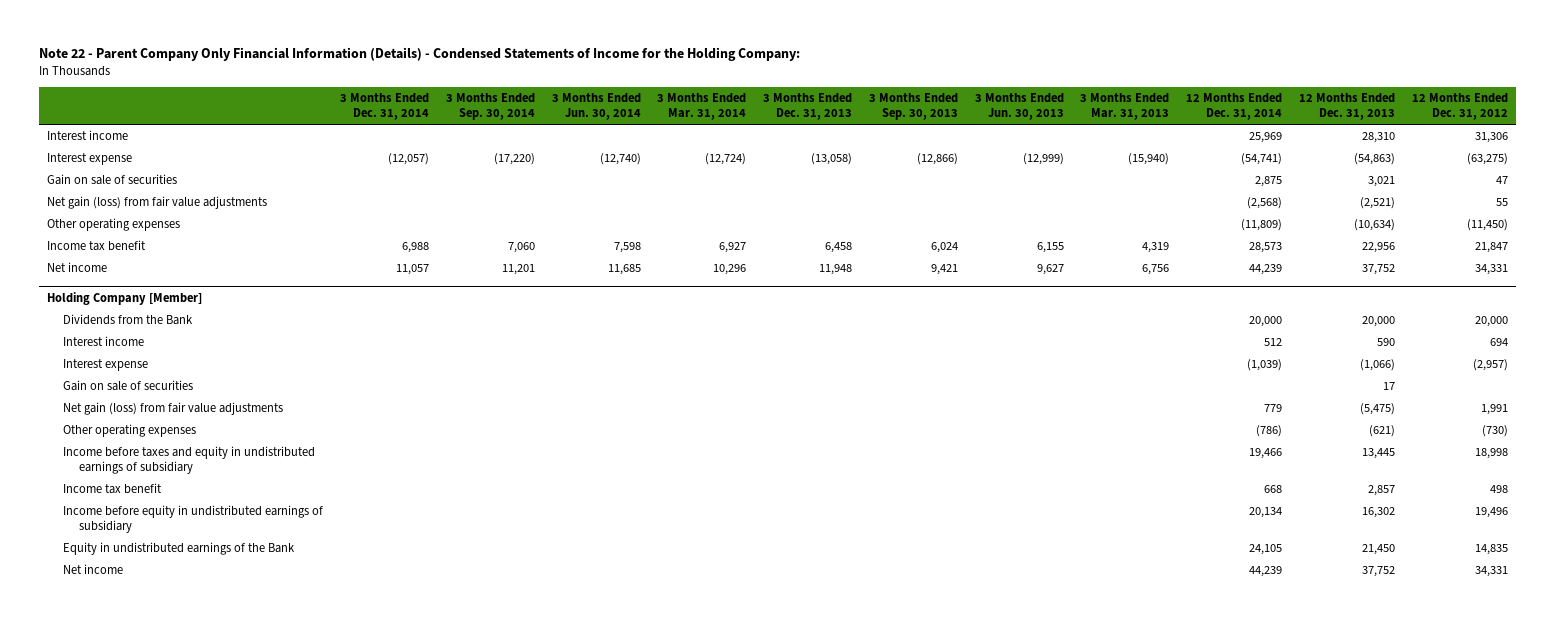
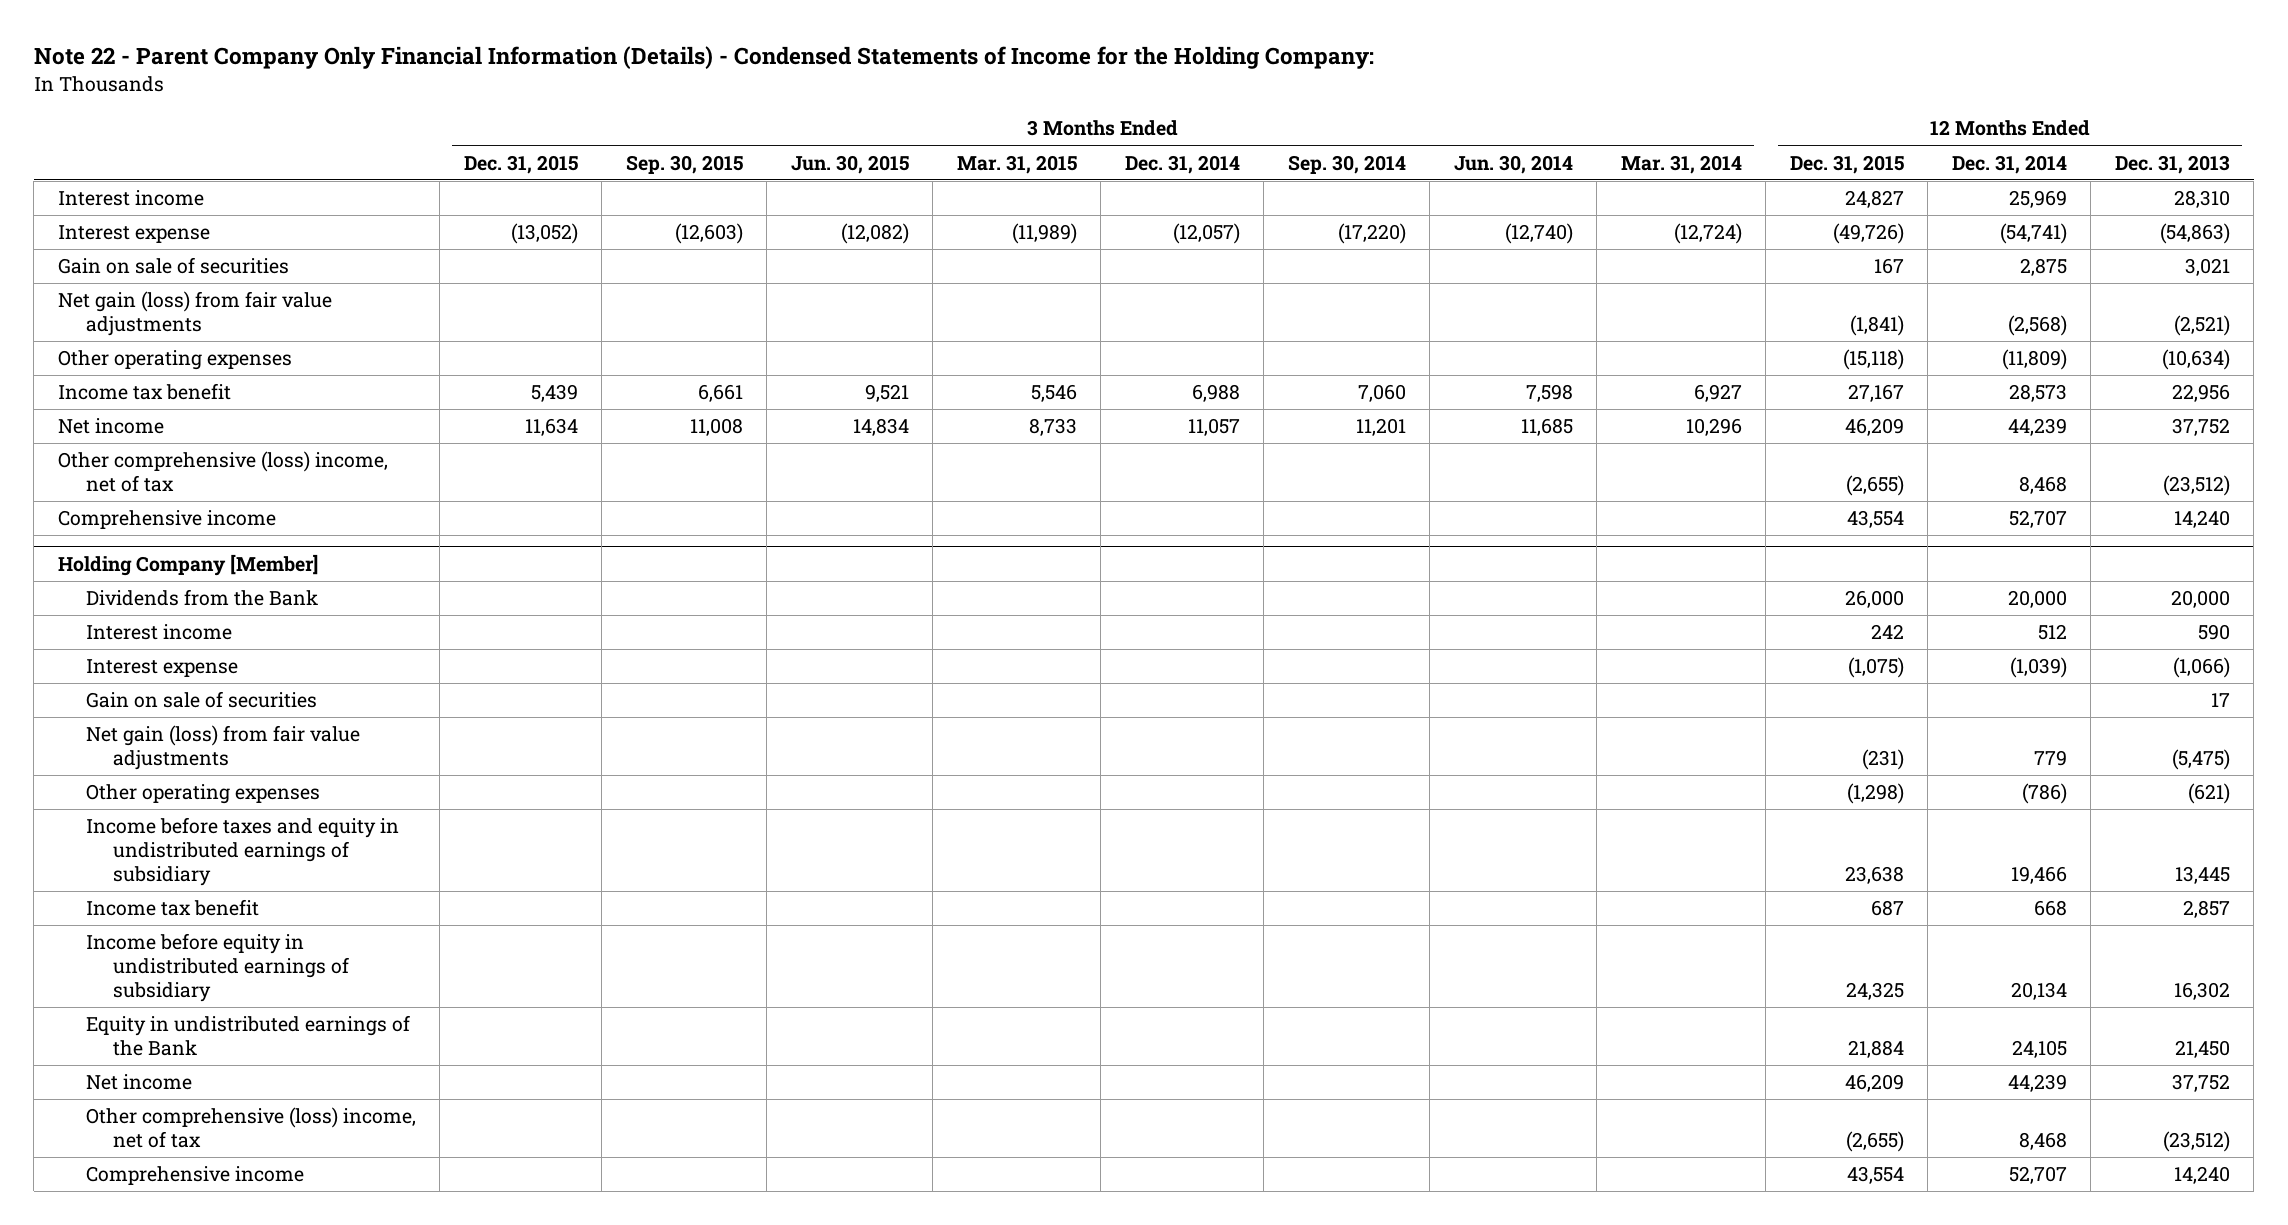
[763,92,853,121] 3 Months Ended Dec. 31, 2013 -> none
[868,92,958,121] 3 Months Ended Sep. 30, 2013 -> none
[974,92,1064,121] 3 Months Ended Jun. 30, 2013 -> none
[1080,92,1170,121] 3 Months Ended Mar. 31, 2013 -> none
[1411,92,1508,121] 12 Months Ended Dec. 31, 2012 -> none
none -> [463,154,578,174] Dec. 31, 2015
none -> [625,154,743,174] Sep. 30, 2015
none -> [790,154,909,174] Jun. 30, 2015
none -> [956,154,1077,174] Mar. 31, 2015
none -> [1789,154,1904,174] Dec. 31, 2015
none -> [57,451,388,493] Other comprehensive (loss) income, net of tax
none -> [57,510,276,530] Comprehensive income
none -> [85,1107,416,1149] Other comprehensive (loss) income, net of tax
none -> [85,1166,304,1186] Comprehensive income

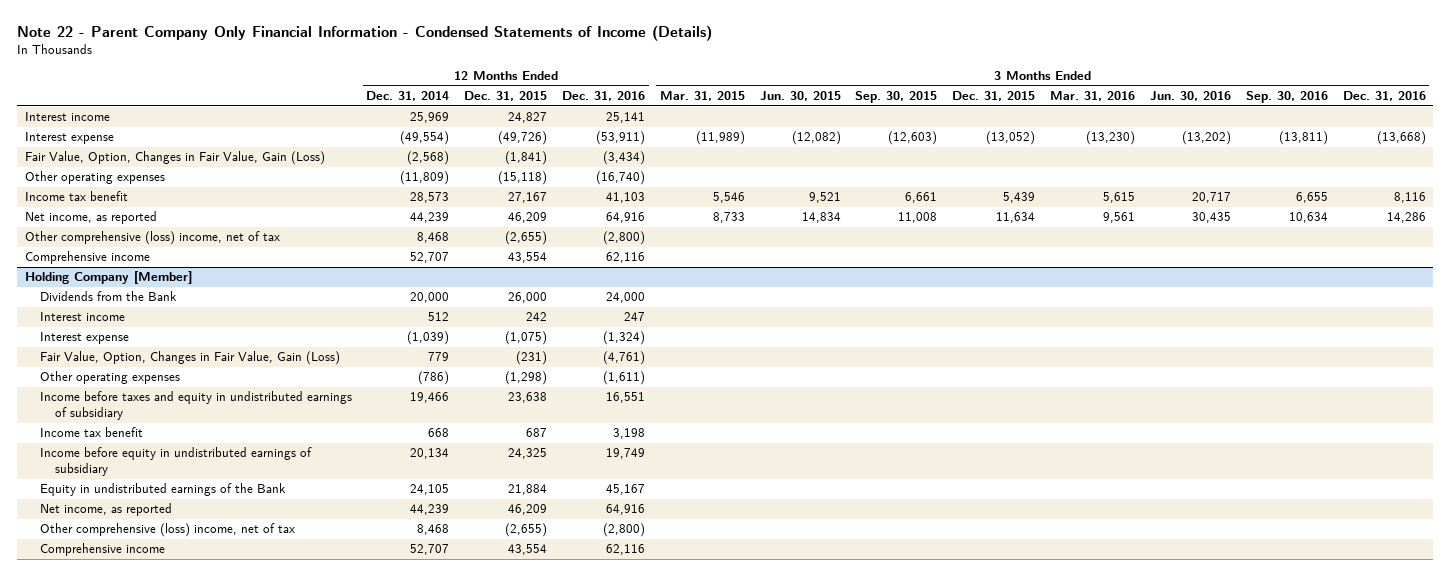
[33,46,1374,70] Note 22 - Parent Company Only Financial Information (Details) - Condensed Statements of Income for the Holding Company: -> [17,24,713,41] Note 22 - Parent Company Only Financial Information - Condensed Statements of Income (Details)
[1124,154,1240,174] Dec. 31, 2014 -> none
[1287,154,1406,174] Sep. 30, 2014 -> none
[1453,154,1573,174] Jun. 30, 2014 -> none
[1620,154,1742,174] Mar. 31, 2014 -> none
[2114,154,2230,174] Dec. 31, 2013 -> none
none -> [562,91,646,102] Dec. 31, 2016
none -> [1050,91,1136,102] Mar. 31, 2016
none -> [1149,91,1231,102] Jun. 30, 2016
none -> [1245,91,1328,104] Sep. 30, 2016
none -> [1342,91,1426,102] Dec. 31, 2016
[57,257,289,275] Gain on sale of securities -> none
[1999,223,2067,245] (54,741) -> [400,131,450,146] (49,554)
[57,291,332,337] Net gain (loss) from fair value adjustments -> [24,151,325,166] Fair Value, Option, Changes in Fair Value, Gain (Loss)
[57,418,164,435] Net income -> [24,211,157,225] Net income, as reported
[85,691,317,709] Gain on sale of securities -> none
[85,725,360,771] Net gain (loss) from fair value adjustments -> [39,351,340,366] Fair Value, Option, Changes in Fair Value, Gain (Loss)
[85,1074,192,1091] Net income -> [39,503,172,517] Net income, as reported

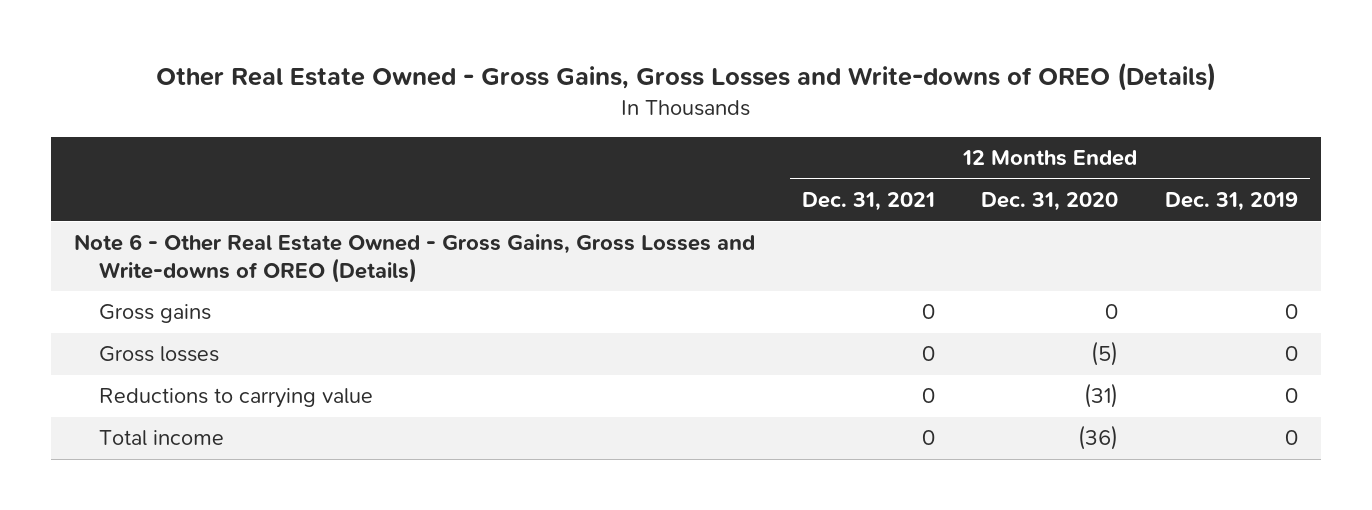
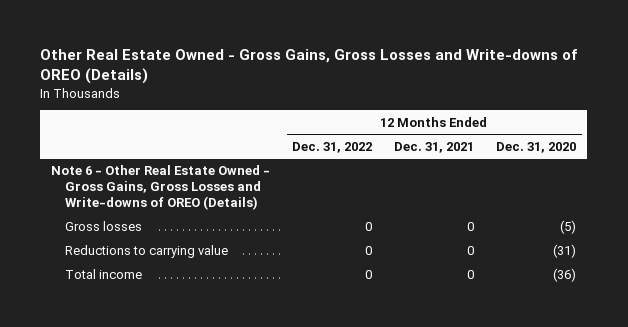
[1164,192,1298,212] Dec. 31, 2019 -> none
none -> [292,141,373,153] Dec. 31, 2022
[99,304,212,324] Gross gains -> none

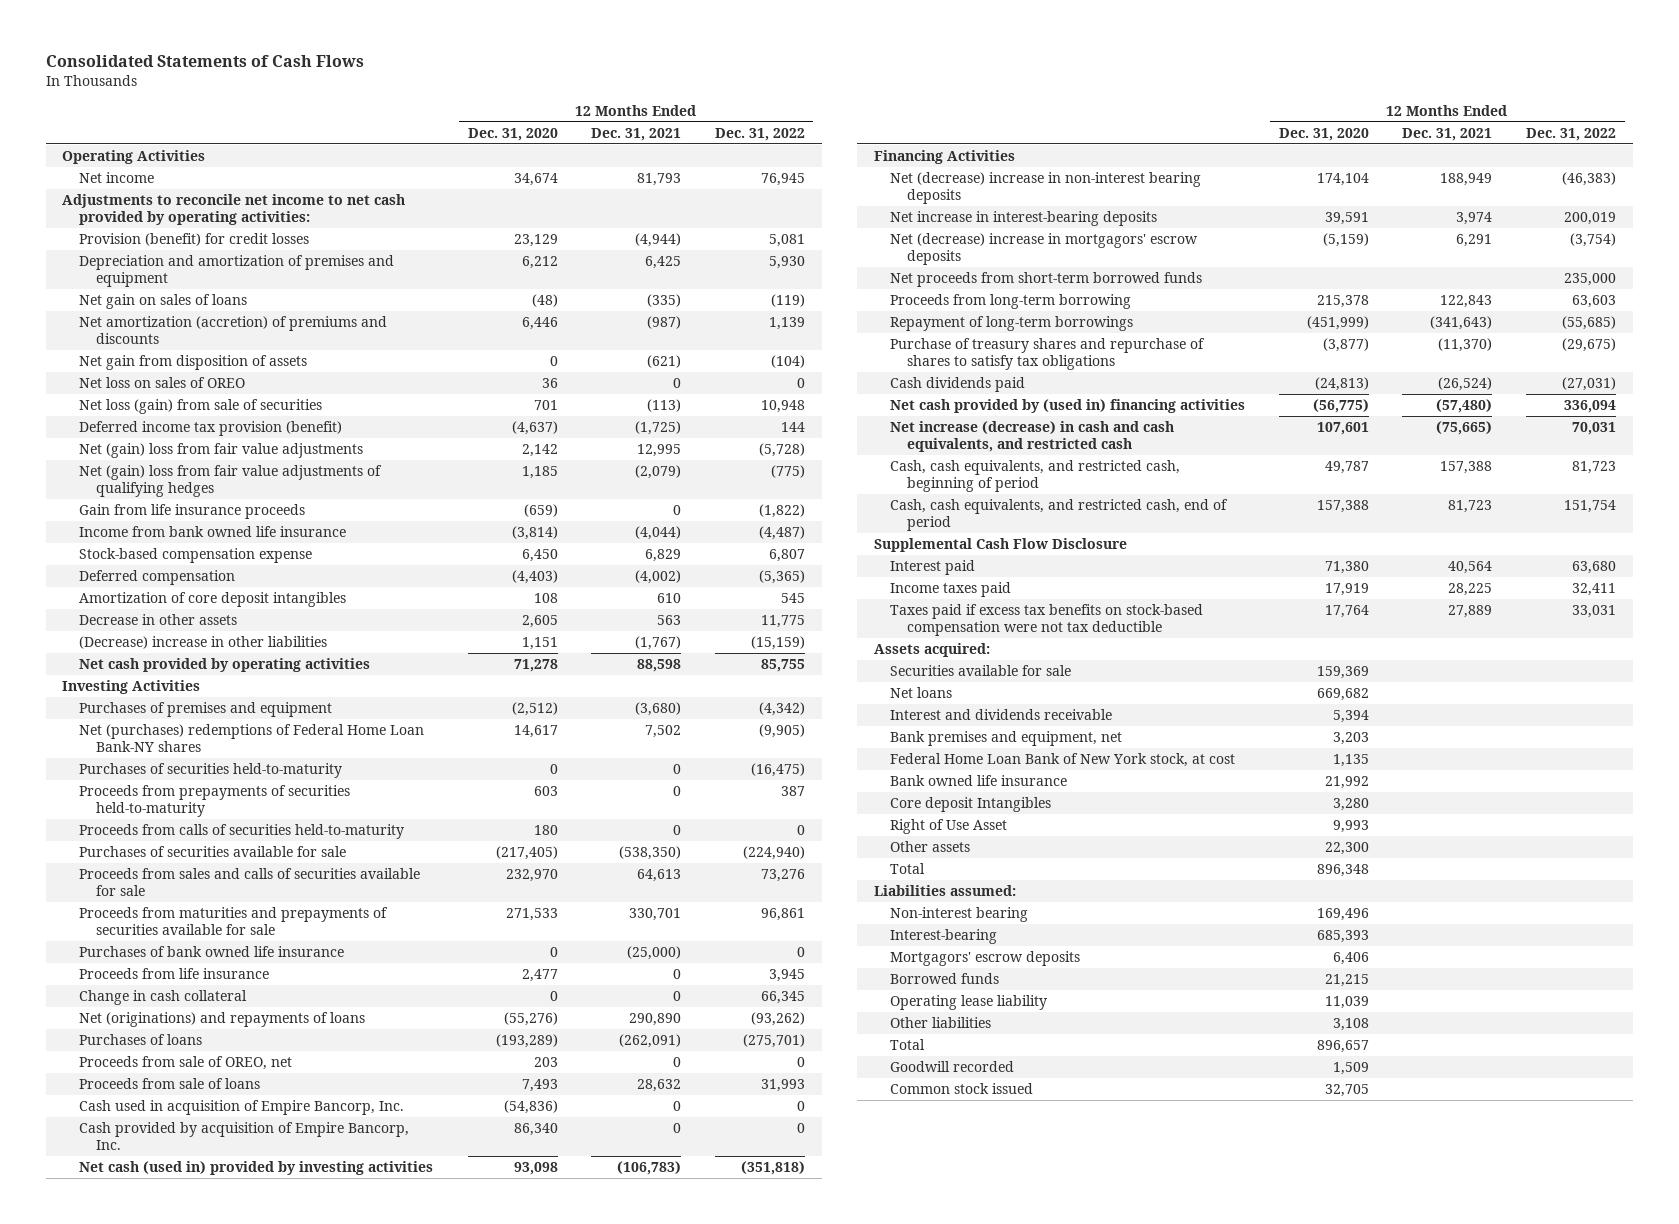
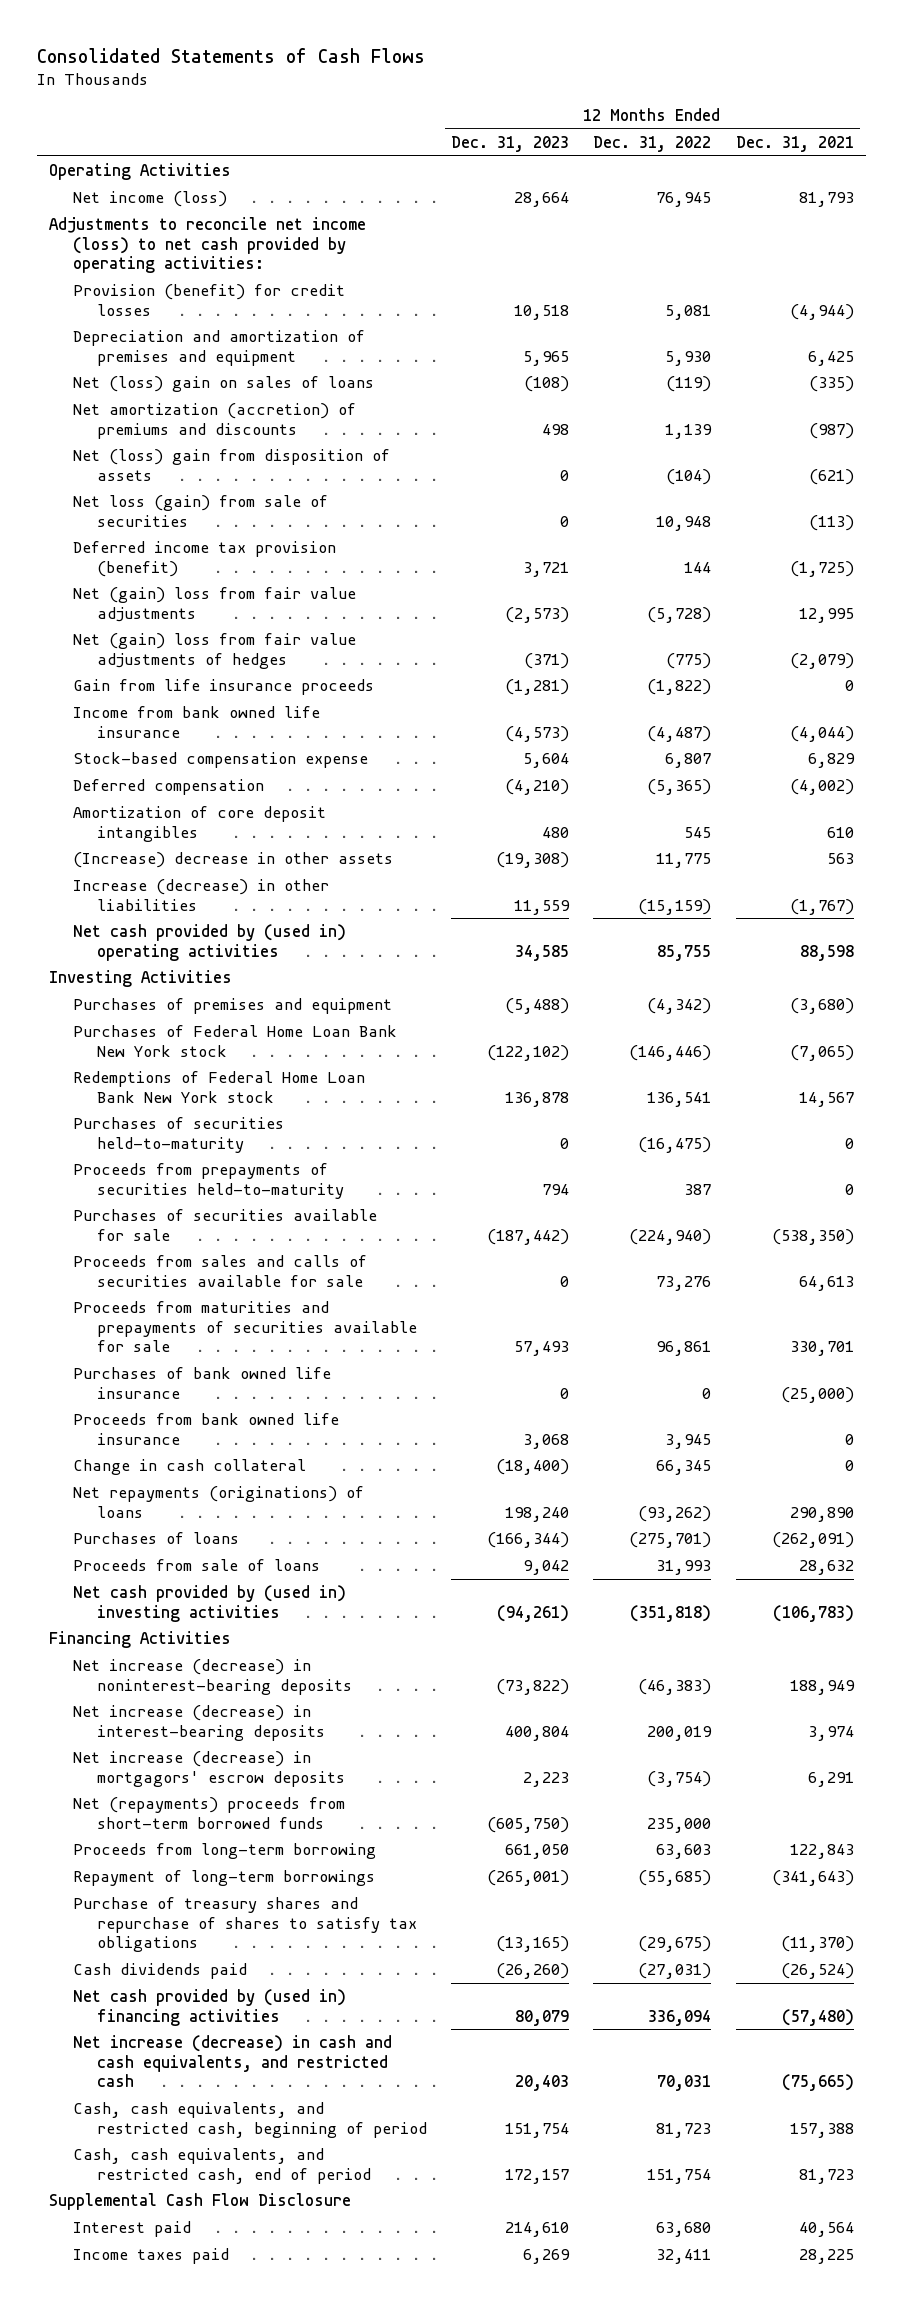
[467,127,558,141] Dec. 31, 2020 -> none
none -> [451,135,570,152] Dec. 31, 2023
[79,171,155,183] Net income -> [73,191,228,208] Net income (loss)
[62,193,406,226] Adjustments to reconcile net income to net cash provided by operating activities: -> [48,217,366,274] Adjustments to reconcile net income (loss) to net cash provided by operating activities:
[79,293,248,309] Net gain on sales of loans -> [73,376,375,393] Net (loss) gain on sales of loans
[79,376,246,388] Net loss on sales of OREO -> none
[79,354,308,370] Net gain from disposition of assets -> [73,449,391,481] Net (loss) gain from disposition of assets
[79,464,383,498] Net (gain) loss from fair value adjustments of qualifying hedges -> [73,633,357,669] Net (gain) loss from fair value adjustments of hedges
[79,613,238,625] Decrease in other assets -> [73,852,394,869] (Increase) decrease in other assets
[79,635,328,649] (Decrease) increase in other liabilities -> [73,879,330,911] Increase (decrease) in other liabilities
[79,657,371,672] Net cash provided by operating activities -> [73,924,347,961] Net cash provided by (used in) operating activities
[79,723,425,753] Net (purchases) redemptions of Federal Home Loan Bank-NY shares -> none
none -> [73,1025,398,1057] Purchases of Federal Home Loan Bank New York stock
none -> [73,1071,366,1103] Redemptions of Federal Home Loan Bank New York stock
[79,823,405,839] Proceeds from calls of securities held-to-maturity -> none
[79,967,270,979] Proceeds from life insurance -> [73,1413,340,1445] Proceeds from bank owned life insurance
[79,1011,366,1027] Net (originations) and repayments of loans -> [73,1486,365,1518] Net repayments (originations) of loans
[79,1055,293,1070] Proceeds from sale of OREO, net -> none
[79,1099,405,1115] Cash used in acquisition of Empire Bancorp, Inc. -> none
[79,1121,410,1151] Cash provided by acquisition of Empire Bancorp, Inc. -> none
[79,1160,434,1175] Net cash (used in) provided by investing activities -> [73,1585,347,1622] Net cash provided by (used in) investing activities
[890,171,1202,205] Net (decrease) increase in non-interest bearing deposits -> [73,1659,353,1695] Net increase (decrease) in noninterest-bearing deposits
[890,210,1158,226] Net increase in interest-bearing deposits -> [73,1705,326,1741] Net increase (decrease) in interest-bearing deposits
[890,232,1199,266] Net (decrease) increase in mortgagors' escrow deposits -> [73,1751,346,1787] Net increase (decrease) in mortgagors' escrow deposits
[890,271,1203,287] Net proceeds from short-term borrowed funds -> [73,1797,346,1829] Net (repayments) proceeds from short-term borrowed funds
[890,603,1204,637] Taxes paid if excess tax benefits on stock-based compensation were not tax deductible -> none
[873,642,990,657] Assets acquired: -> none
[890,664,1072,676] Securities available for sale -> none
[890,686,953,698] Net loans -> none
[890,708,1113,720] Interest and dividends receivable -> none
[890,730,1123,746] Bank premises and equipment, net -> none
[890,752,1236,767] Federal Home Loan Bank of New York stock, at cost -> none
[890,774,1068,786] Bank owned life insurance -> none
[890,796,1052,812] Core deposit Intangibles -> none
[890,818,1008,834] Right of Use Asset -> none
[890,840,971,852] Other assets -> none
[890,862,926,874] Total -> none
[873,884,1016,896] Liabilities assumed: -> none
[890,906,1029,922] Non-interest bearing -> none
[890,928,998,944] Interest-bearing -> none
[890,950,1081,966] Mortgagors' escrow deposits -> none
[890,972,1000,984] Borrowed funds -> none
[890,994,1048,1010] Operating lease liability -> none
[890,1016,992,1028] Other liabilities -> none
[890,1038,926,1050] Total -> none
[890,1060,1015,1072] Goodwill recorded -> none
[890,1082,1034,1094] Common stock issued -> none

